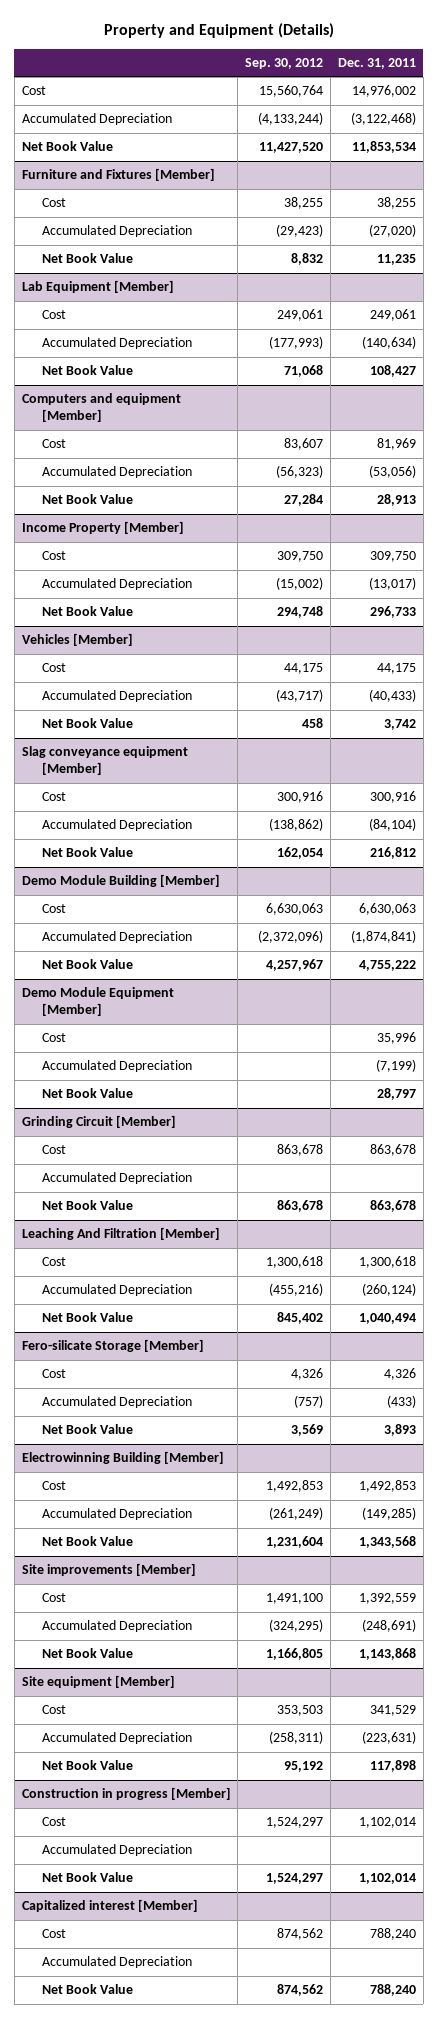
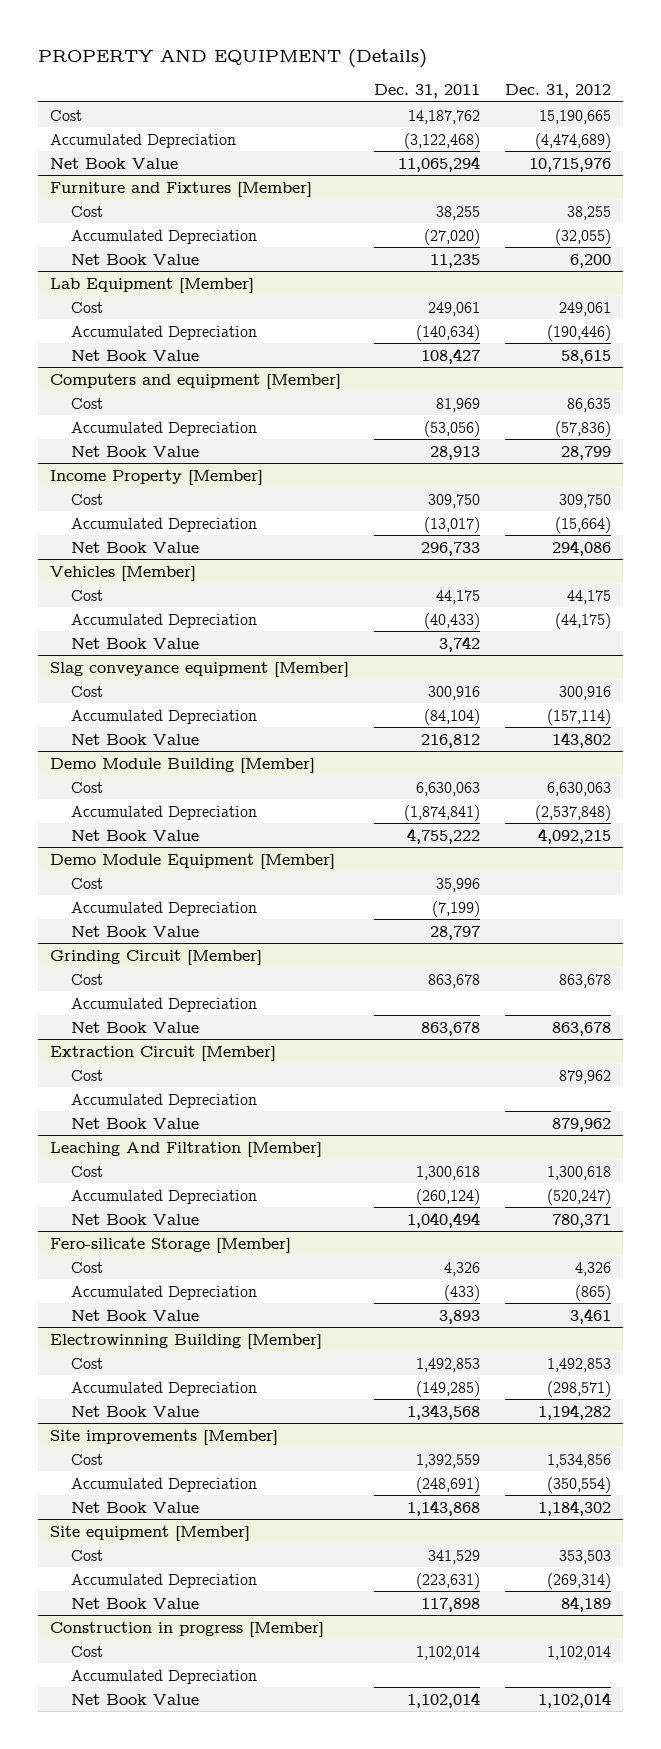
[103,23,334,39] Property and Equipment (Details) -> [37,48,427,68] PROPERTY AND EQUIPMENT (Details)
[245,57,324,69] Sep. 30, 2012 -> none
none -> [504,84,611,99] Dec. 31, 2012
[351,85,416,98] 14,976,002 -> [407,109,480,124] 14,187,762
[351,141,416,154] 11,853,534 -> [397,155,480,172] 11,065,294
none -> [49,1045,276,1061] Extraction Circuit [Member]
none -> [70,1069,103,1081] Cost
none -> [70,1093,257,1108] Accumulated Depreciation
none -> [70,1117,199,1129] Net Book Value
[21,1899,198,1913] Capitalized interest [Member] -> none
[41,1929,66,1939] Cost -> none
[41,1956,192,1969] Accumulated Depreciation -> none
[41,1984,133,1995] Net Book Value -> none

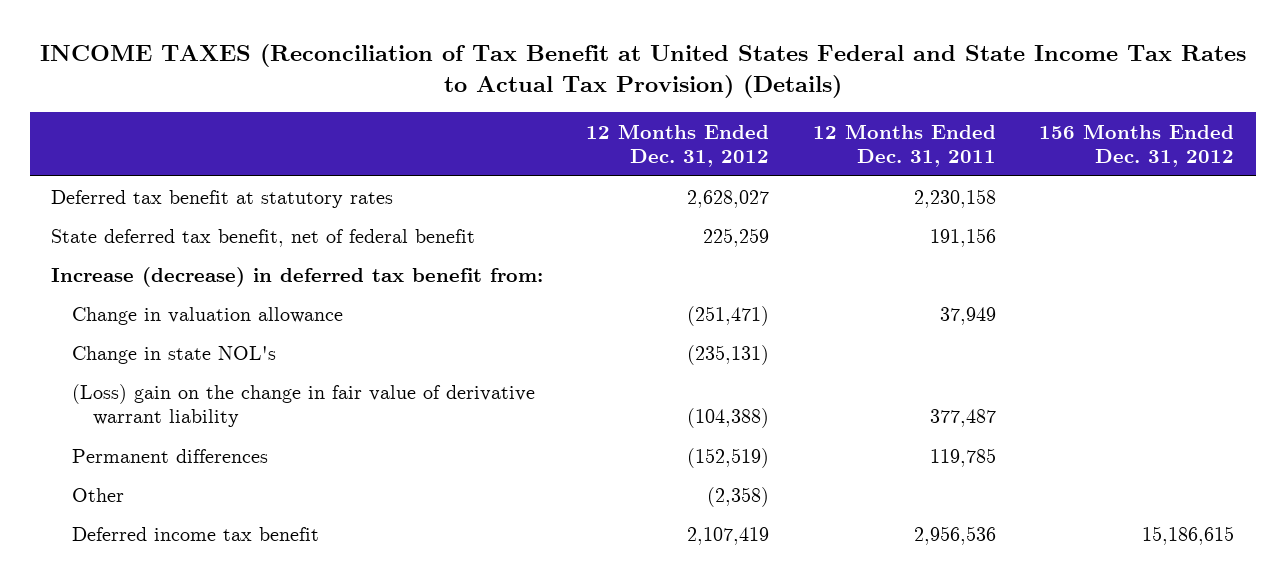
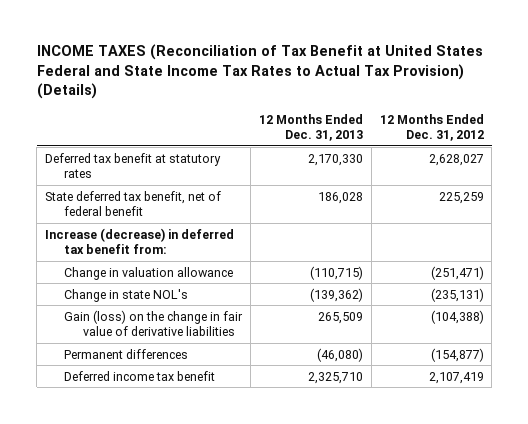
[812,123,996,168] 12 Months Ended Dec. 31, 2011 -> none
[1038,123,1234,168] 156 Months Ended Dec. 31, 2012 -> none
none -> [258,113,363,141] 12 Months Ended Dec. 31, 2013
[71,487,124,502] Other -> none
[71,383,535,428] (Loss) gain on the change in fair value of derivative warrant liability -> [64,309,244,336] Gain (loss) on the change in fair value of derivative liabilities
[687,447,770,468] (152,519) -> [430,347,484,362] (154,877)

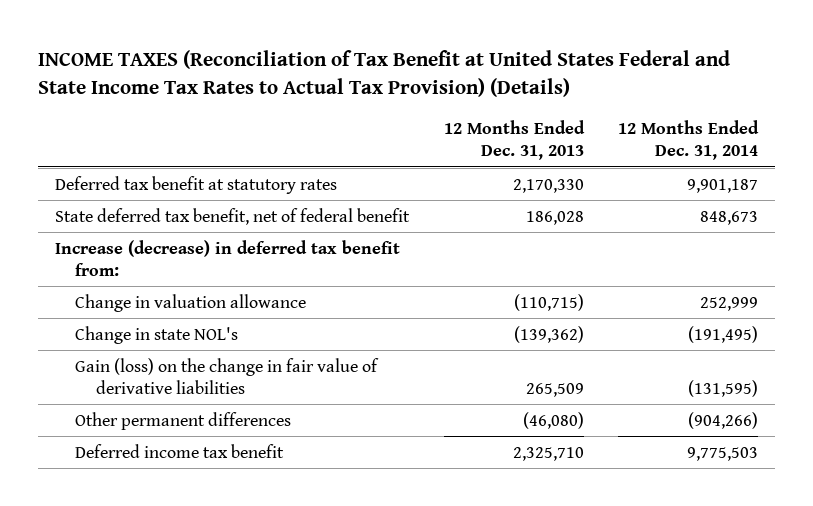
[379,113,484,141] 12 Months Ended Dec. 31, 2012 -> none
none -> [618,120,760,160] 12 Months Ended Dec. 31, 2014
[64,348,189,359] Permanent differences -> [75,411,292,430] Other permanent differences

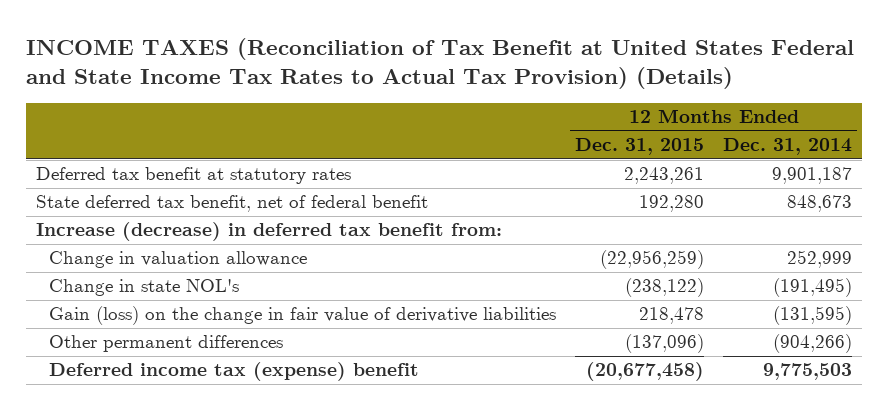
[443,120,585,160] 12 Months Ended Dec. 31, 2013 -> none
none -> [575,138,705,156] Dec. 31, 2015
[75,443,285,458] Deferred income tax benefit -> [49,362,420,382] Deferred income tax (expense) benefit

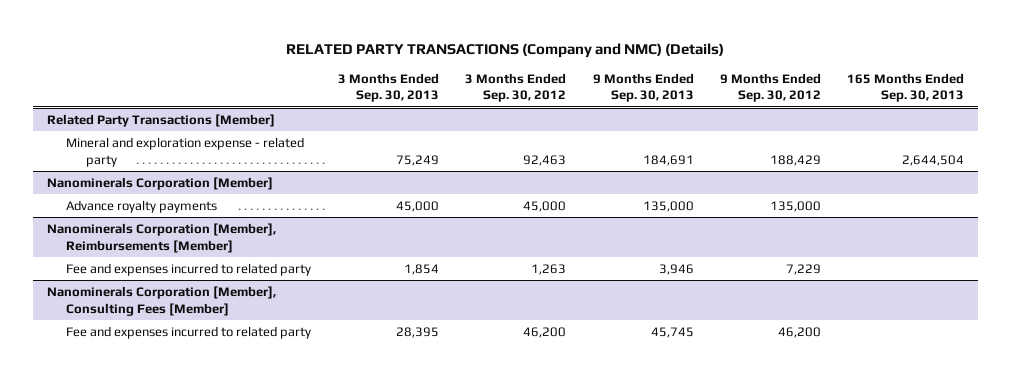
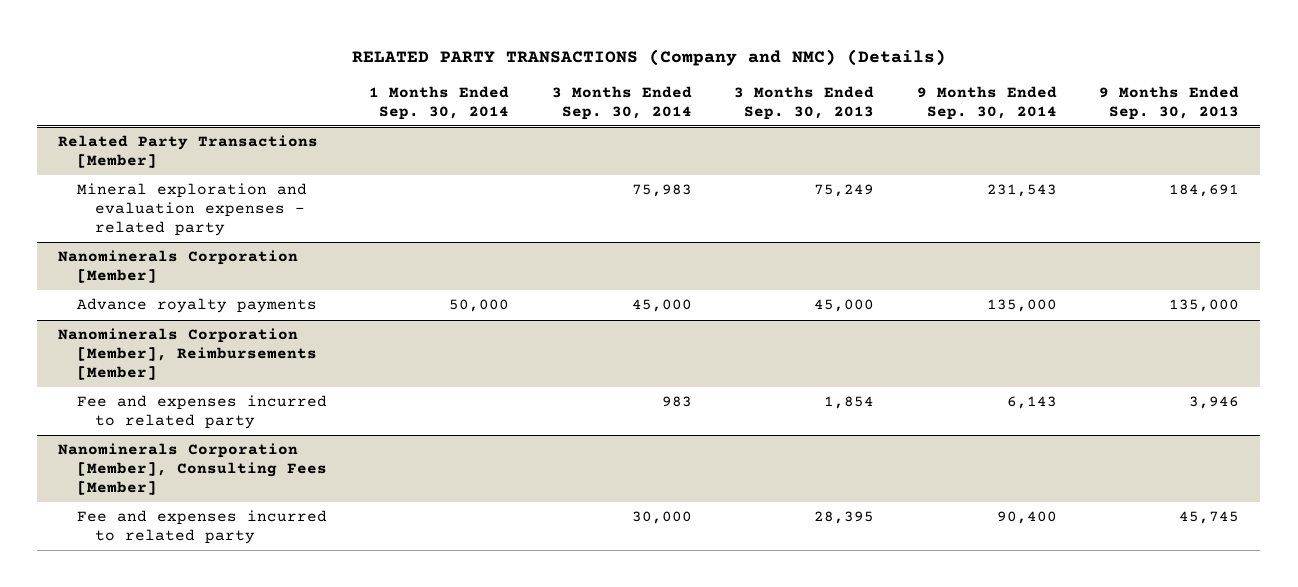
[465,72,567,103] 3 Months Ended Sep. 30, 2012 -> none
[719,72,821,103] 9 Months Ended Sep. 30, 2012 -> none
[847,72,965,103] 165 Months Ended Sep. 30, 2013 -> none
none -> [369,86,510,120] 1 Months Ended Sep. 30, 2014
none -> [551,86,692,120] 3 Months Ended Sep. 30, 2014
none -> [916,86,1057,120] 9 Months Ended Sep. 30, 2014
[66,136,305,167] Mineral and exploration expense - related party -> [76,183,307,236] Mineral exploration and evaluation expenses - related party

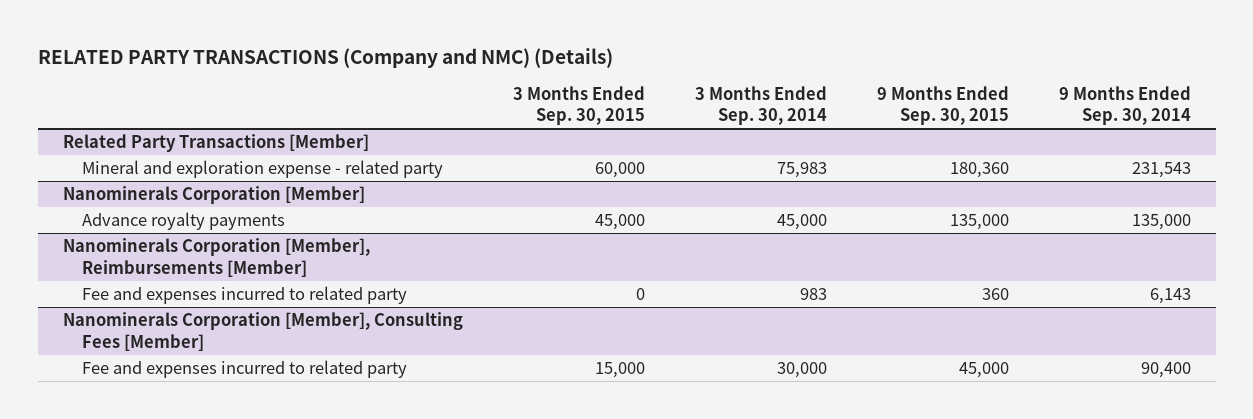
[369,86,510,120] 1 Months Ended Sep. 30, 2014 -> none
[734,86,875,120] 3 Months Ended Sep. 30, 2013 -> none
[1099,86,1240,120] 9 Months Ended Sep. 30, 2013 -> none
none -> [512,85,645,126] 3 Months Ended Sep. 30, 2015
none -> [876,85,1009,126] 9 Months Ended Sep. 30, 2015
[76,183,307,236] Mineral exploration and evaluation expenses - related party -> [82,160,444,179] Mineral and exploration expense - related party

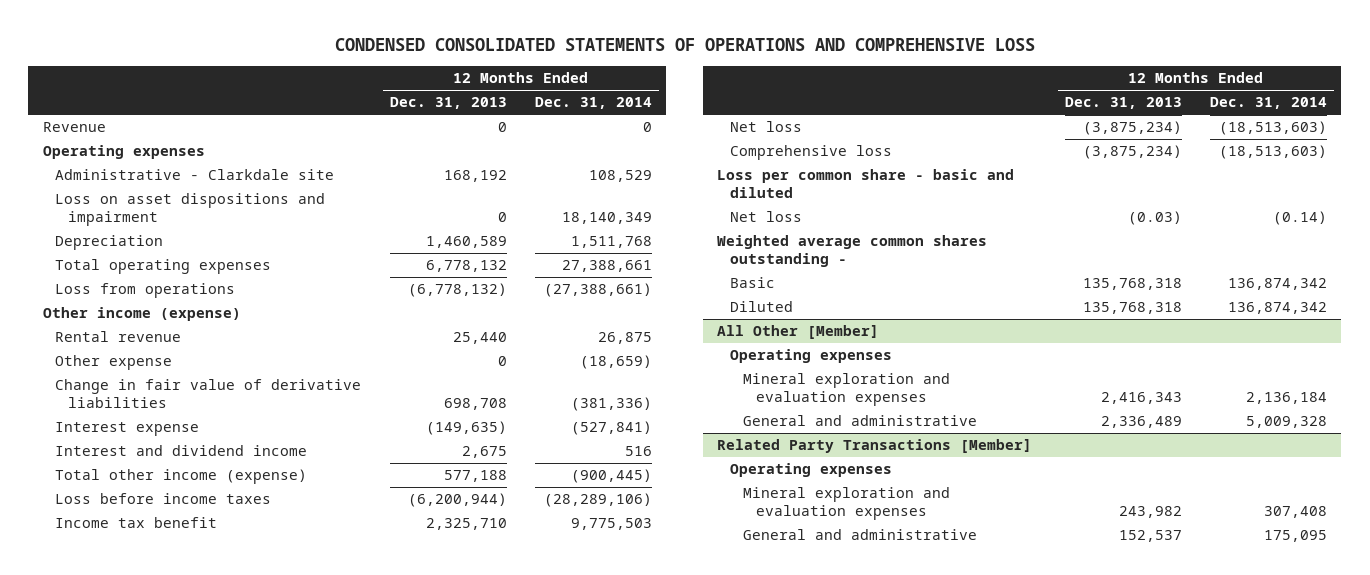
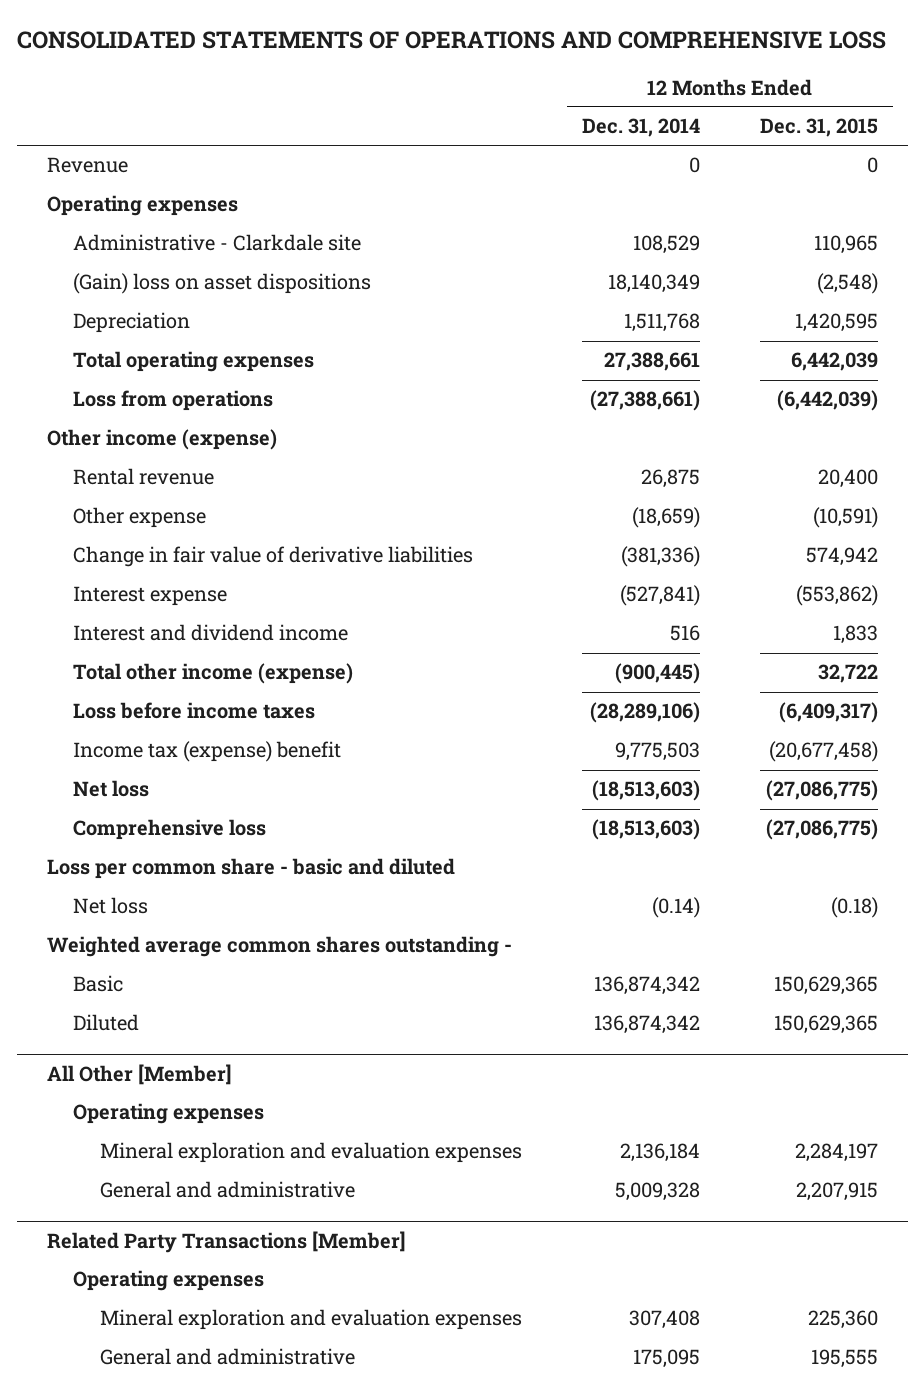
[334,38,1035,52] CONDENSED CONSOLIDATED STATEMENTS OF OPERATIONS AND COMPREHENSIVE LOSS -> [16,30,886,49] CONSOLIDATED STATEMENTS OF OPERATIONS AND COMPREHENSIVE LOSS
[389,97,507,110] Dec. 31, 2013 -> none
none -> [759,118,878,138] Dec. 31, 2015
[55,193,326,227] Loss on asset dispositions and impairment -> [73,273,372,295] (Gain) loss on asset dispositions
[55,517,218,529] Income tax benefit -> [73,741,342,763] Income tax (expense) benefit

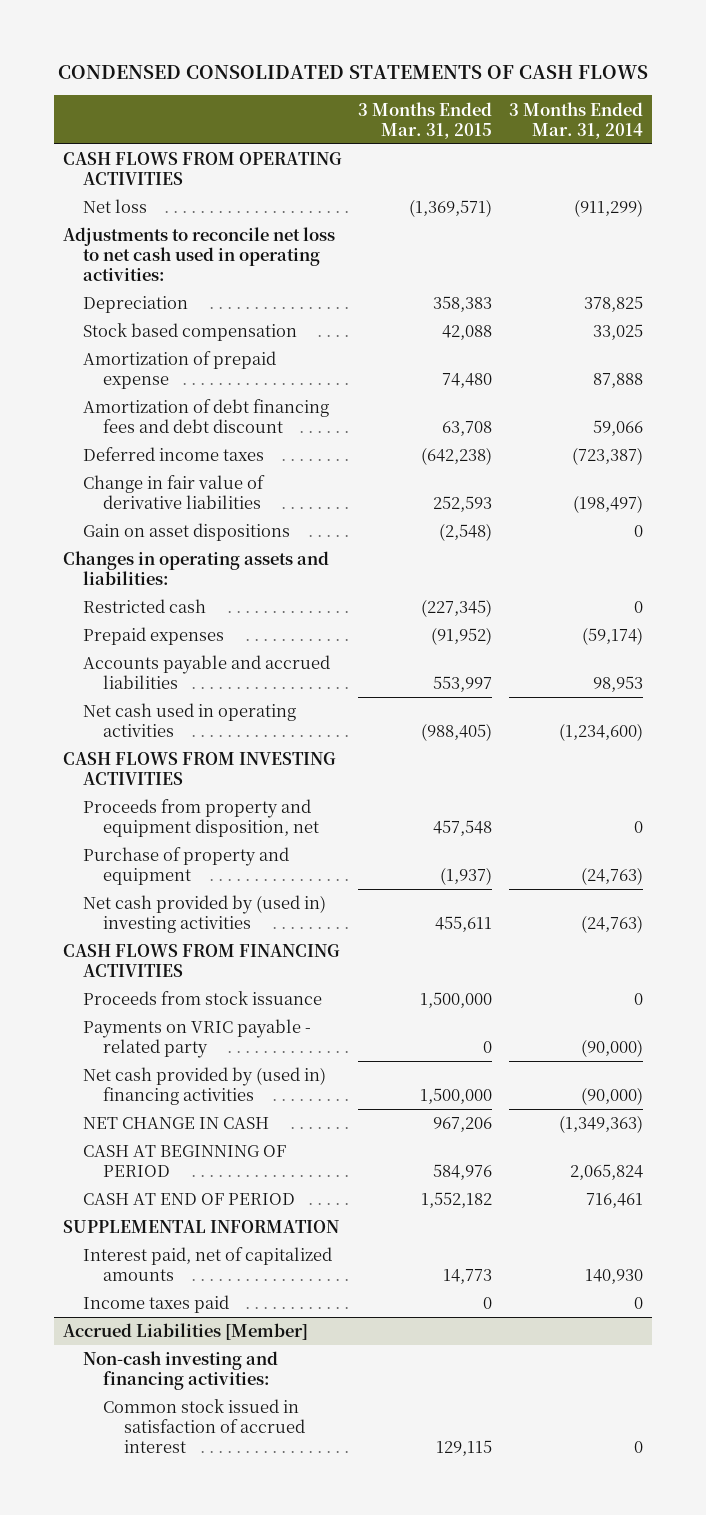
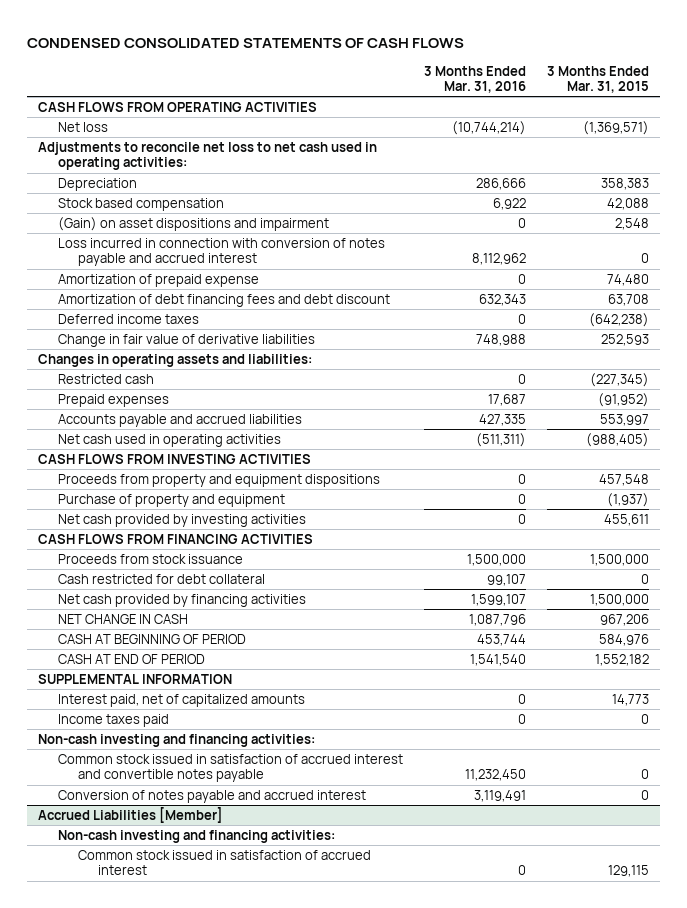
[509,101,644,139] 3 Months Ended Mar. 31, 2014 -> none
none -> [424,65,527,93] 3 Months Ended Mar. 31, 2016
none -> [57,217,329,232] (Gain) on asset dispositions and impairment
none -> [57,238,385,267] Loss incurred in connection with conversion of notes payable and accrued interest
[82,523,290,542] Gain on asset dispositions -> none
[82,799,320,838] Proceeds from property and equipment disposition, net -> [57,474,380,488] Proceeds from property and equipment dispositions
[82,895,326,934] Net cash provided by (used in) investing activities -> [57,514,306,528] Net cash provided by investing activities
[82,1019,311,1059] Payments on VRIC payable - related party -> none
none -> [57,574,265,585] Cash restricted for debt collateral
[82,1067,326,1106] Net cash provided by (used in) financing activities -> [57,594,306,608] Net cash provided by financing activities
none -> [37,734,315,748] Non-cash investing and financing activities:
none -> [57,754,403,783] Common stock issued in satisfaction of accrued interest and convertible notes payable
none -> [57,790,366,804] Conversion of notes payable and accrued interest

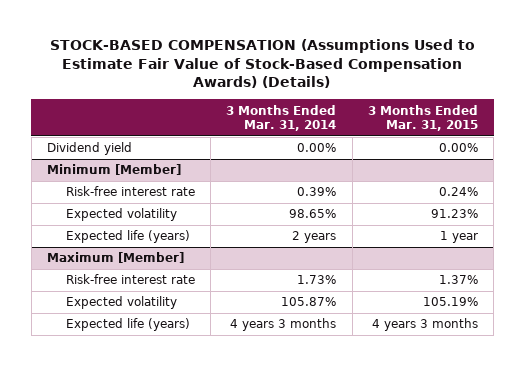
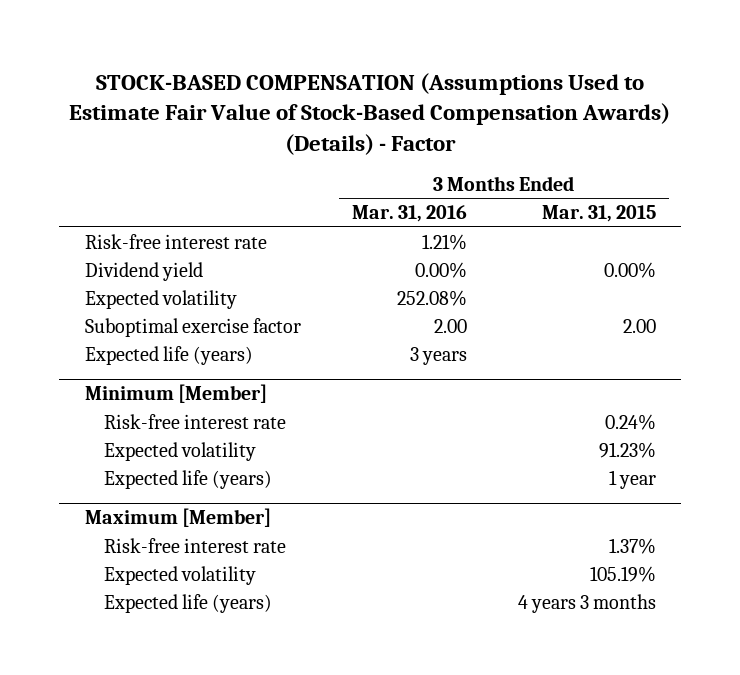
[50,38,476,89] STOCK-BASED COMPENSATION (Assumptions Used to Estimate Fair Value of Stock-Based Compensation Awards) (Details) -> [69,72,671,155] STOCK-BASED COMPENSATION (Assumptions Used to Estimate Fair Value of Stock-Based Compensation Awards) (Details) - Factor
[226,104,337,132] 3 Months Ended Mar. 31, 2014 -> none
none -> [351,205,467,223] Mar. 31, 2016
none -> [84,233,267,249] Risk-free interest rate
none -> [84,289,237,309] Expected volatility
none -> [84,317,301,337] Suboptimal exercise factor
none -> [84,345,253,365] Expected life (years)

